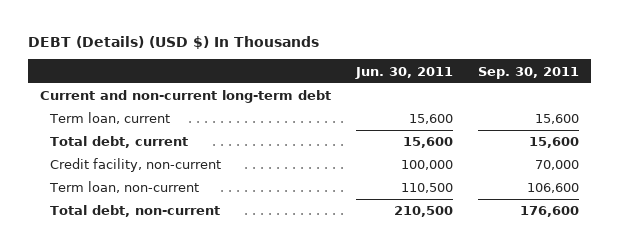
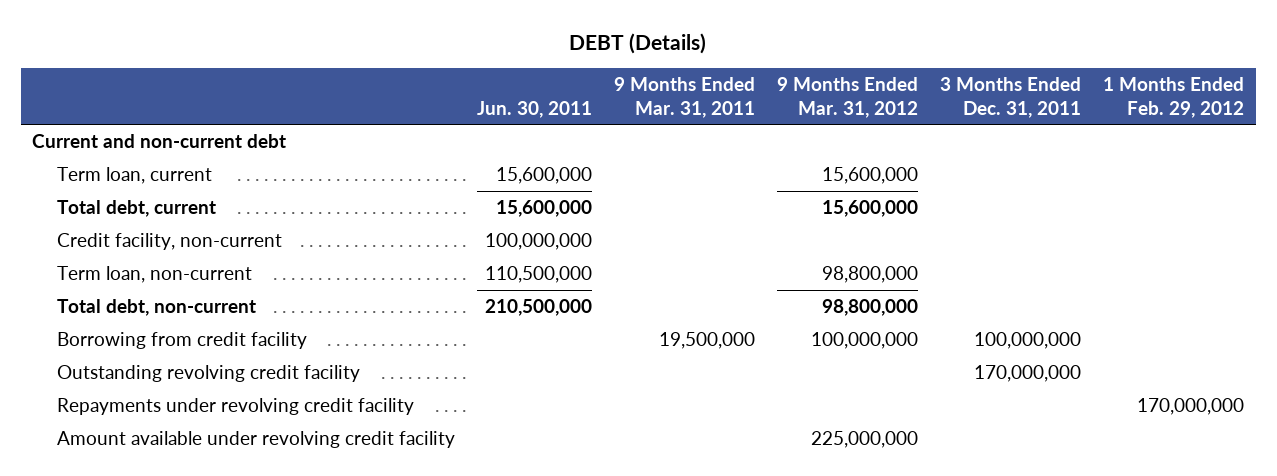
[28,36,320,50] DEBT (Details) (USD $) In Thousands -> [569,32,707,54] DEBT (Details)
[477,66,579,79] Sep. 30, 2011 -> none
none -> [613,77,755,118] 9 Months Ended Mar. 31, 2011
none -> [777,77,919,118] 9 Months Ended Mar. 31, 2012
none -> [940,77,1082,118] 3 Months Ended Dec. 31, 2011
none -> [1103,77,1245,118] 1 Months Ended Feb. 29, 2012
[40,90,332,104] Current and non-current long-term debt -> [32,133,287,148] Current and non-current debt
[409,114,454,125] 15,600 -> [495,166,592,184] 15,600,000
[403,137,454,149] 15,600 -> [495,199,592,217] 15,600,000
[401,160,454,171] 100,000 -> [484,232,592,250] 100,000,000
[401,183,454,194] 110,500 -> [484,265,592,283] 110,500,000
[394,206,454,218] 210,500 -> [484,298,592,316] 210,500,000
none -> [56,331,307,349] Borrowing from credit facility
none -> [56,364,360,382] Outstanding revolving credit facility
none -> [56,397,414,415] Repayments under revolving credit facility
none -> [56,430,455,448] Amount available under revolving credit facility

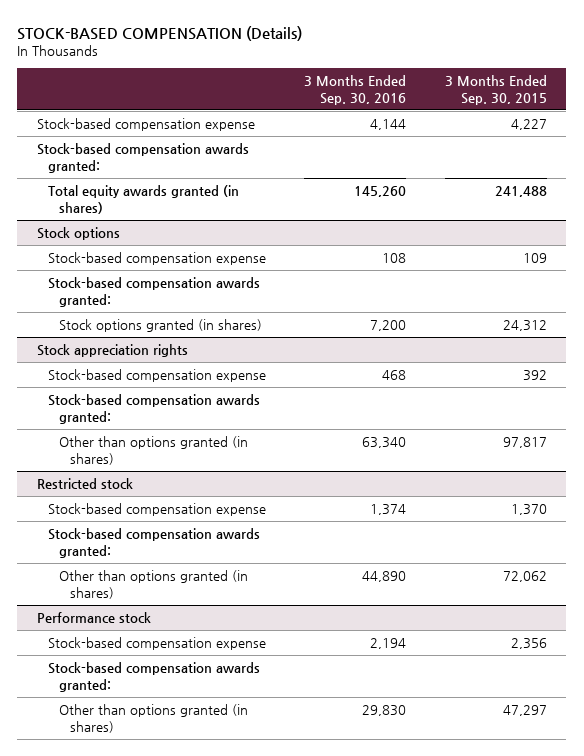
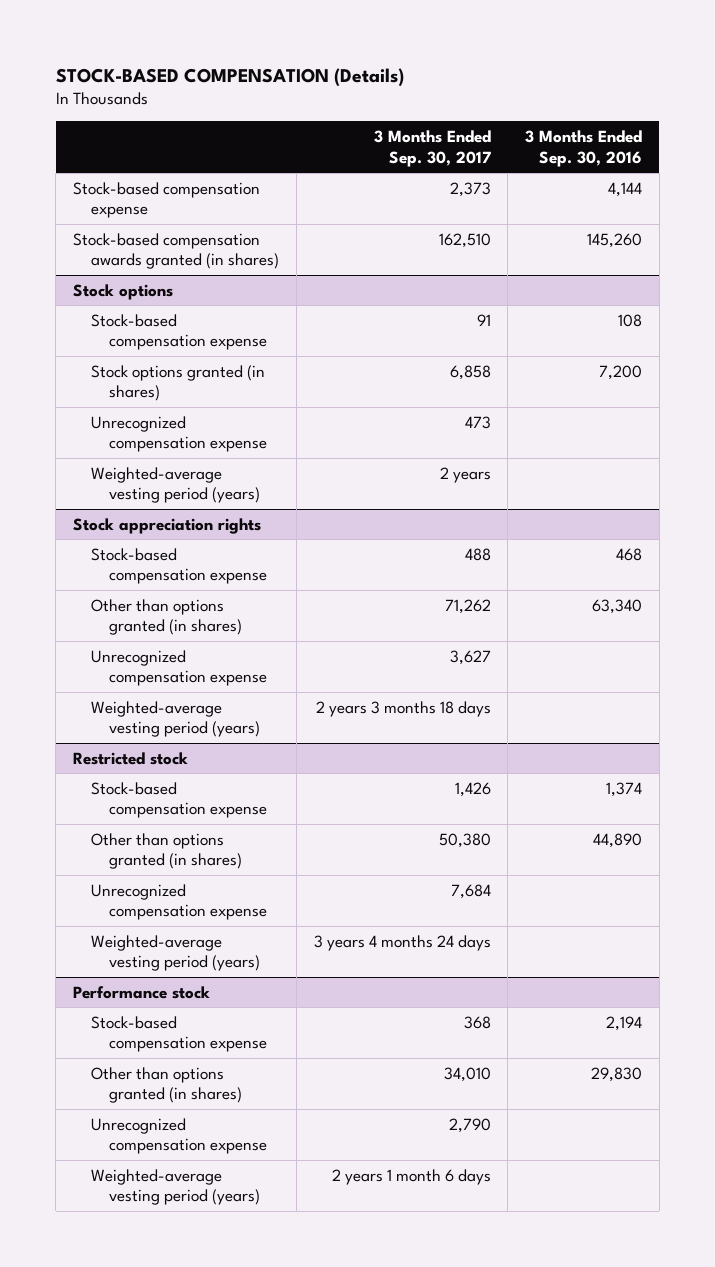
[445,75,548,105] 3 Months Ended Sep. 30, 2015 -> none
none -> [373,129,491,167] 3 Months Ended Sep. 30, 2017
[36,143,249,173] Stock-based compensation awards granted: -> none
[47,185,239,214] Total equity awards granted (in shares) -> [72,232,280,270] Stock-based compensation awards granted (in shares)
[47,277,260,307] Stock-based compensation awards granted: -> none
none -> [91,415,268,453] Unrecognized compensation expense
none -> [91,466,261,504] Weighted-average vesting period (years)
[47,394,260,424] Stock-based compensation awards granted: -> none
none -> [91,649,268,687] Unrecognized compensation expense
none -> [91,700,261,738] Weighted-average vesting period (years)
[47,528,260,558] Stock-based compensation awards granted: -> none
none -> [91,883,268,921] Unrecognized compensation expense
none -> [91,934,261,972] Weighted-average vesting period (years)
[47,662,260,692] Stock-based compensation awards granted: -> none
none -> [91,1117,268,1155] Unrecognized compensation expense
none -> [91,1168,261,1206] Weighted-average vesting period (years)

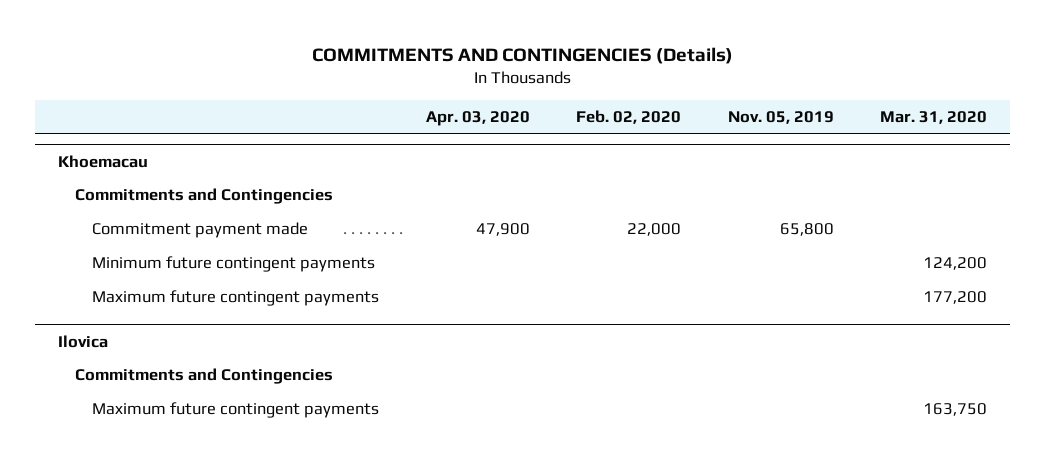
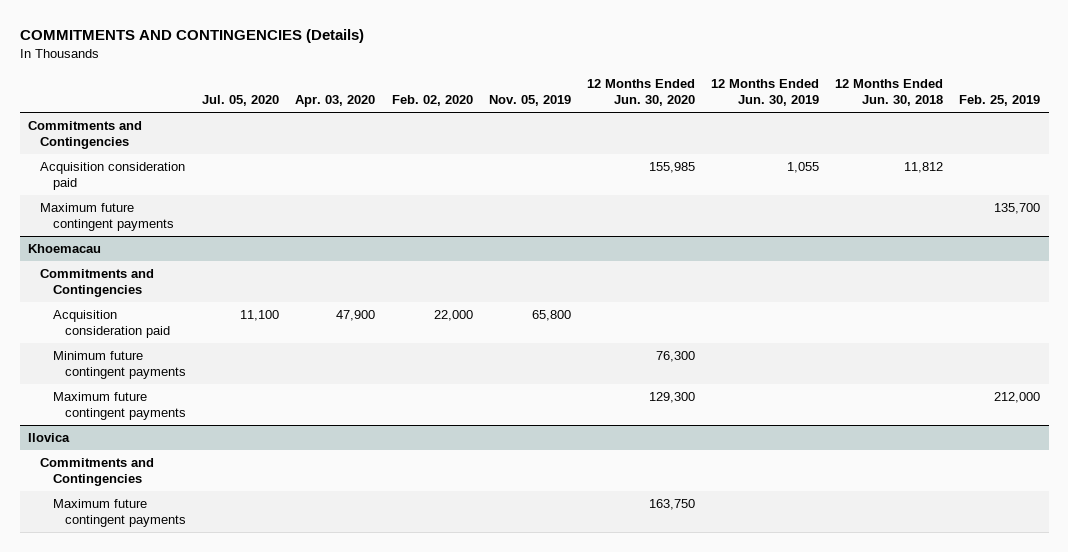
[880,110,988,124] Mar. 31, 2020 -> none
none -> [202,95,280,107] Jul. 05, 2020
none -> [586,79,695,107] 12 Months Ended Jun. 30, 2020
none -> [711,79,820,107] 12 Months Ended Jun. 30, 2019
none -> [835,79,944,107] 12 Months Ended Jun. 30, 2018
none -> [959,95,1041,107] Feb. 25, 2019
none -> [27,120,142,150] Commitments and Contingencies
none -> [40,161,186,191] Acquisition consideration paid
none -> [40,202,174,232] Maximum future contingent payments
[92,222,309,239] Commitment payment made -> [52,309,171,339] Acquisition consideration paid

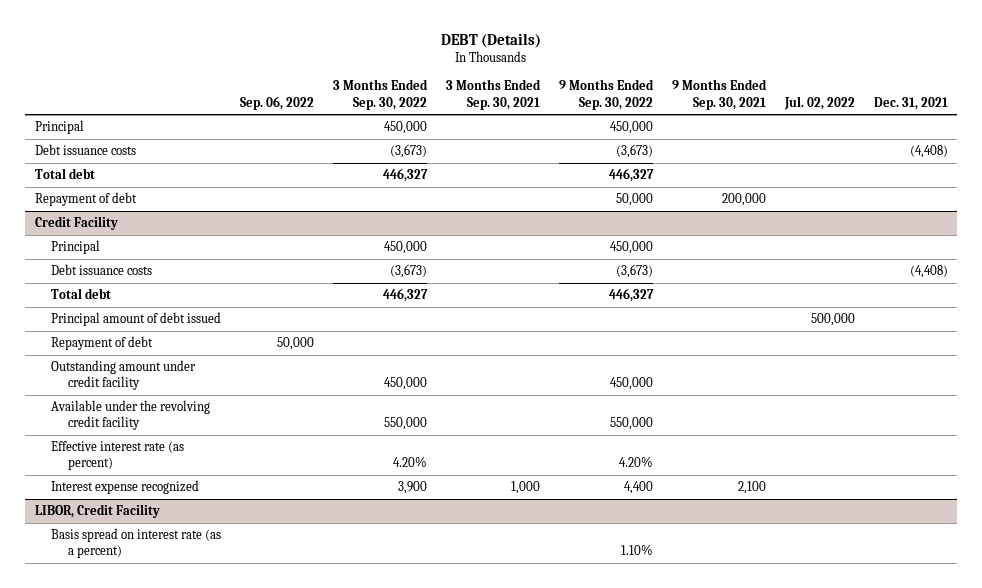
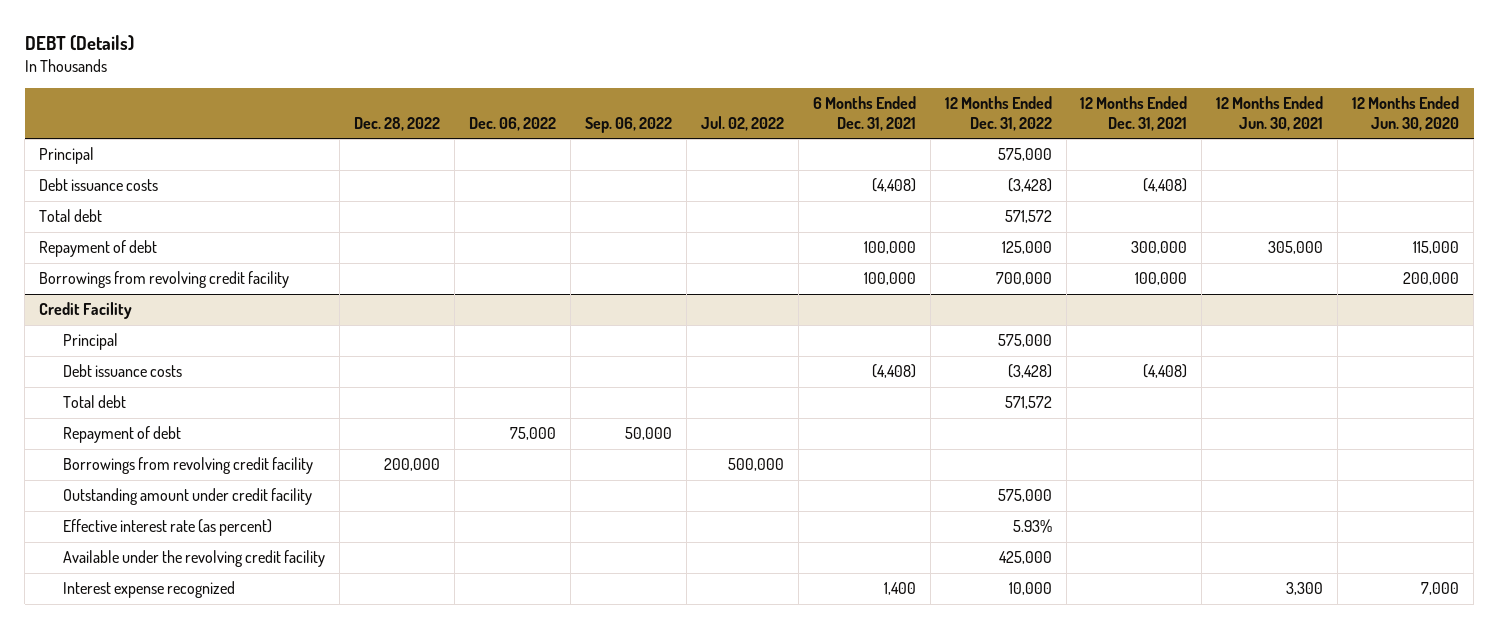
[333,79,429,110] 3 Months Ended Sep. 30, 2022 -> none
[445,79,541,110] 3 Months Ended Sep. 30, 2021 -> none
[558,79,654,110] 9 Months Ended Sep. 30, 2022 -> none
[671,79,767,110] 9 Months Ended Sep. 30, 2021 -> none
[873,96,948,110] Dec. 31, 2021 -> none
none -> [353,116,440,131] Dec. 28, 2022
none -> [468,116,556,131] Dec. 06, 2022
none -> [812,95,916,131] 6 Months Ended Dec. 31, 2021
none -> [944,95,1052,131] 12 Months Ended Dec. 31, 2022
none -> [1080,95,1188,131] 12 Months Ended Dec. 31, 2021
none -> [1216,95,1324,131] 12 Months Ended Jun. 30, 2021
none -> [1352,95,1460,131] 12 Months Ended Jun. 30, 2020
none -> [39,271,290,289] Borrowings from revolving credit facility
[51,312,222,327] Principal amount of debt issued -> none
none -> [62,457,313,475] Borrowings from revolving credit facility
[51,400,211,431] Available under the revolving credit facility -> [62,550,325,568] Available under the revolving credit facility
[34,504,160,519] LIBOR, Credit Facility -> none
[51,528,222,559] Basis spread on interest rate (as a percent) -> none

